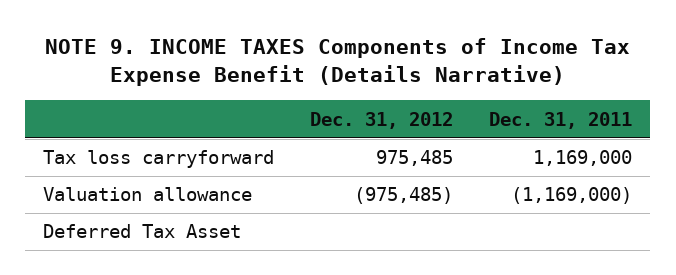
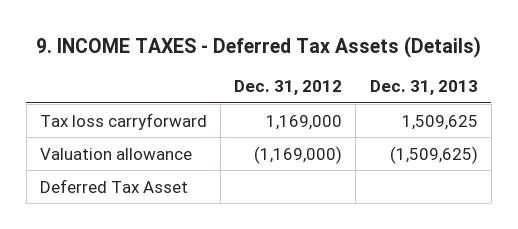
[44,37,630,86] NOTE 9. INCOME TAXES Components of Income Tax Expense Benefit (Details Narrative) -> [35,35,481,58] 9. INCOME TAXES - Deferred Tax Assets (Details)
[489,111,633,129] Dec. 31, 2011 -> none
none -> [369,80,478,96] Dec. 31, 2013
[376,150,454,167] 975,485 -> [266,114,343,130] 1,169,000
[354,187,454,205] (975,485) -> [254,145,343,164] (1,169,000)

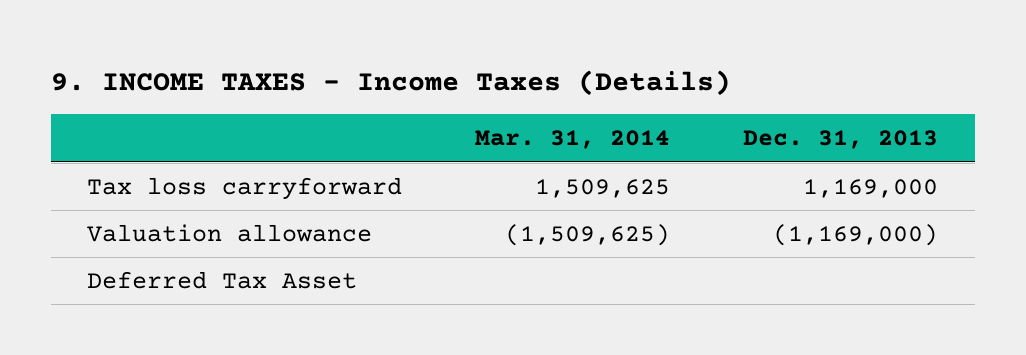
[35,35,481,58] 9. INCOME TAXES - Deferred Tax Assets (Details) -> [50,69,731,96] 9. INCOME TAXES - Income Taxes (Details)
[234,80,343,96] Dec. 31, 2012 -> none
none -> [475,130,671,150] Mar. 31, 2014
[401,114,478,130] 1,509,625 -> [803,178,939,198] 1,169,000
[389,145,478,164] (1,509,625) -> [773,223,939,246] (1,169,000)

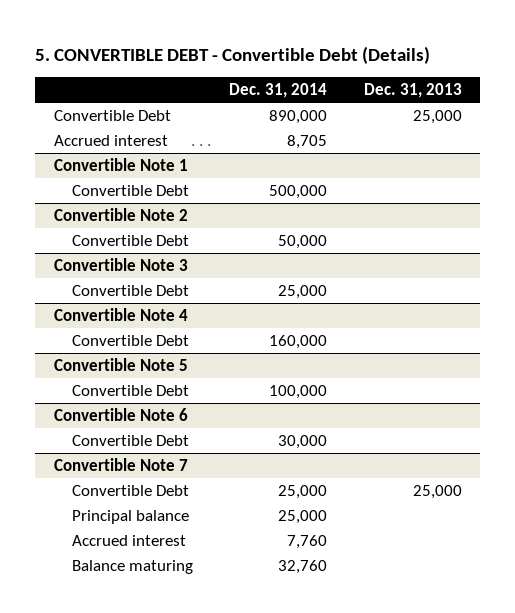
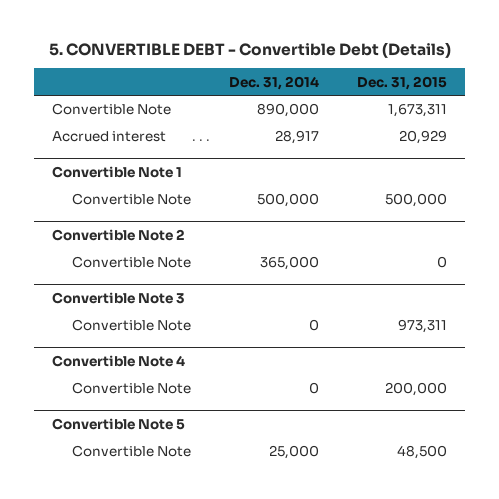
[363,83,462,99] Dec. 31, 2013 -> none
none -> [356,75,447,90] Dec. 31, 2015
[53,109,171,121] Convertible Debt -> [52,103,172,116] Convertible Note
[287,134,328,149] 8,705 -> [274,130,319,145] 28,917
[71,184,189,196] Convertible Debt -> [72,193,192,206] Convertible Note
[71,234,189,246] Convertible Debt -> [72,256,192,269] Convertible Note
[278,234,328,249] 50,000 -> [259,256,319,271] 365,000
[71,284,189,296] Convertible Debt -> [72,319,192,332] Convertible Note
[278,284,328,299] 25,000 -> [308,319,319,332] 0
[71,334,189,346] Convertible Debt -> [72,382,192,395] Convertible Note
[269,334,328,349] 160,000 -> [308,382,319,395] 0
[53,407,188,421] Convertible Note 6 -> none
[71,434,189,446] Convertible Debt -> none
[53,457,188,471] Convertible Note 7 -> none
[71,484,189,496] Convertible Debt -> none
[71,509,189,524] Principal balance -> none
[71,534,186,546] Accrued interest -> none
[71,559,193,574] Balance maturing -> none
[71,384,189,396] Convertible Debt -> [72,445,192,458] Convertible Note
[269,384,328,399] 100,000 -> [268,445,319,460] 25,000

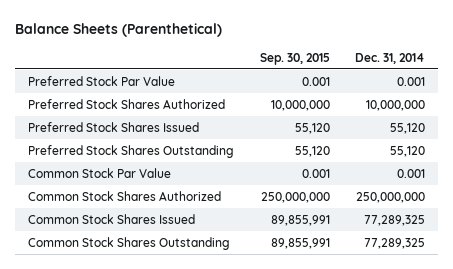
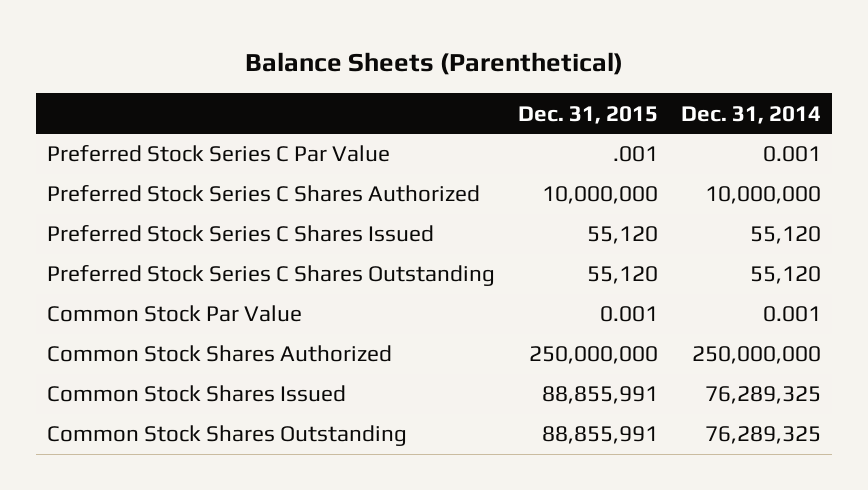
[259,52,330,65] Sep. 30, 2015 -> none
none -> [518,105,659,124] Dec. 31, 2015
[27,75,175,86] Preferred Stock Par Value -> [47,145,391,163] Preferred Stock Series C Par Value
[27,98,225,109] Preferred Stock Shares Authorized -> [47,185,481,203] Preferred Stock Series C Shares Authorized
[27,121,199,132] Preferred Stock Shares Issued -> [47,225,435,243] Preferred Stock Series C Shares Issued
[27,144,234,158] Preferred Stock Shares Outstanding -> [47,265,496,287] Preferred Stock Series C Shares Outstanding
[364,214,426,226] 77,289,325 -> [704,386,821,405] 76,289,325
[364,237,426,249] 77,289,325 -> [704,426,821,445] 76,289,325

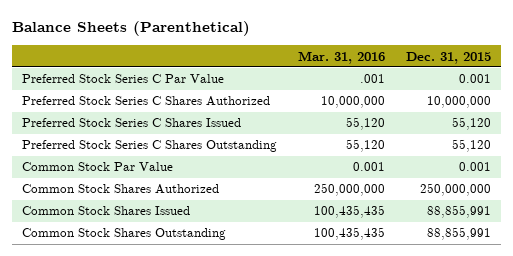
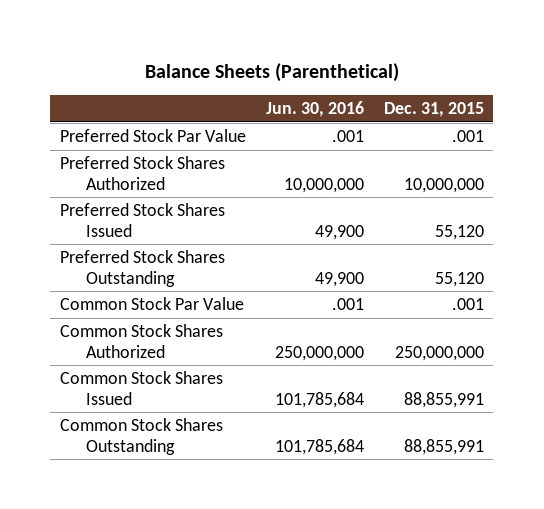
[297,50,385,64] Mar. 31, 2016 -> none
none -> [265,101,364,118] Jun. 30, 2016
[22,74,225,84] Preferred Stock Series C Par Value -> [60,129,247,143] Preferred Stock Par Value
[458,74,491,84] 0.001 -> [451,130,484,143] .001
[22,96,271,107] Preferred Stock Series C Shares Authorized -> [60,156,226,190] Preferred Stock Shares Authorized
[22,118,242,128] Preferred Stock Series C Shares Issued -> [60,203,226,237] Preferred Stock Shares Issued
[22,140,278,153] Preferred Stock Series C Shares Outstanding -> [60,250,226,287] Preferred Stock Shares Outstanding
[458,162,491,172] 0.001 -> [451,298,484,311] .001

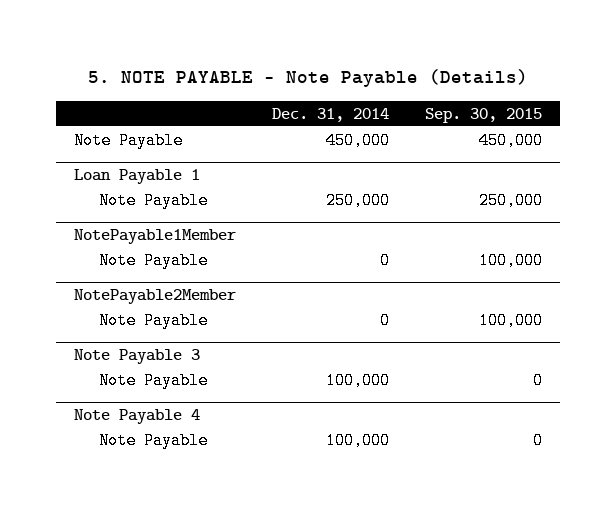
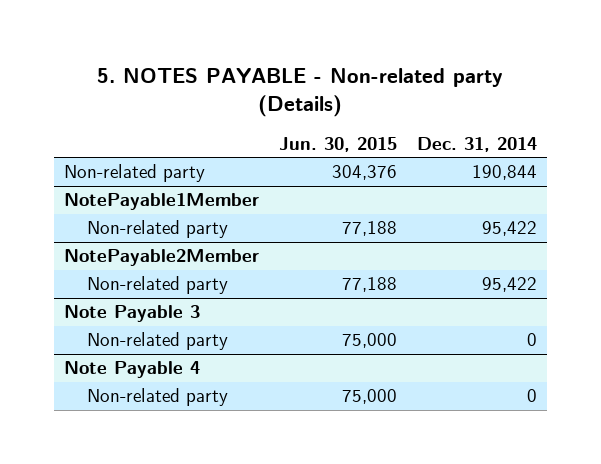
[88,69,529,88] 5. NOTE PAYABLE - Note Payable (Details) -> [97,67,504,118] 5. NOTES PAYABLE - Non-related party (Details)
[425,107,543,123] Sep. 30, 2015 -> none
none -> [278,136,397,152] Jun. 30, 2015
[74,131,184,149] Note Payable -> none
[74,169,201,185] Loan Payable 1 -> none
[98,191,208,209] Note Payable -> none
none -> [64,164,206,183] Non-related party
[98,251,208,269] Note Payable -> none
none -> [87,220,229,239] Non-related party
[98,311,208,329] Note Payable -> none
none -> [87,276,229,295] Non-related party
[98,371,208,389] Note Payable -> none
none -> [87,332,229,351] Non-related party
[98,431,208,449] Note Payable -> none
none -> [87,388,229,407] Non-related party

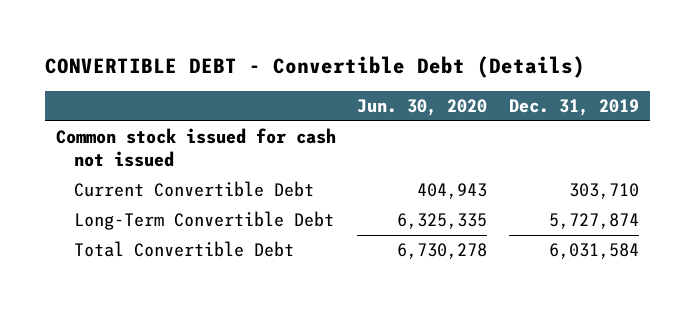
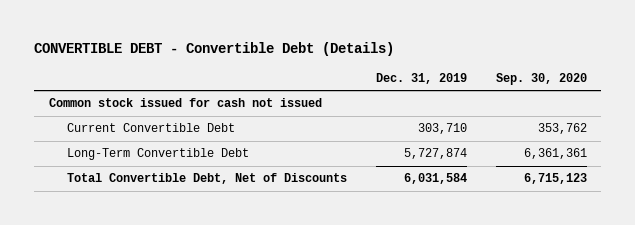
[357,98,488,116] Jun. 30, 2020 -> none
none -> [495,72,587,85] Sep. 30, 2020
[74,241,295,258] Total Convertible Debt -> [67,173,348,185] Total Convertible Debt, Net of Discounts

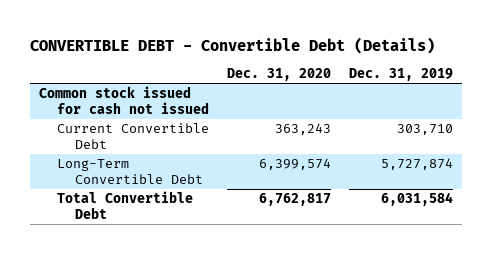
[495,72,587,85] Sep. 30, 2020 -> none
none -> [227,68,332,82] Dec. 31, 2020
[67,173,348,185] Total Convertible Debt, Net of Discounts -> [56,191,193,219] Total Convertible Debt

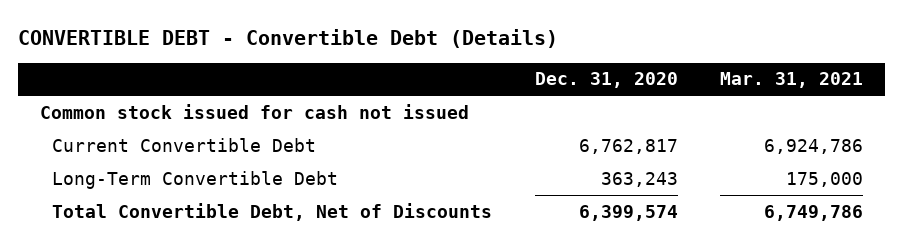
[349,68,454,82] Dec. 31, 2019 -> none
none -> [720,72,864,89] Mar. 31, 2021
[275,123,332,136] 363,243 -> [578,138,678,154] 6,762,817
[259,158,332,171] 6,399,574 -> [600,171,678,187] 363,243
[56,191,193,219] Total Convertible Debt -> [51,202,492,221] Total Convertible Debt, Net of Discounts
[259,193,332,207] 6,762,817 -> [578,204,678,221] 6,399,574

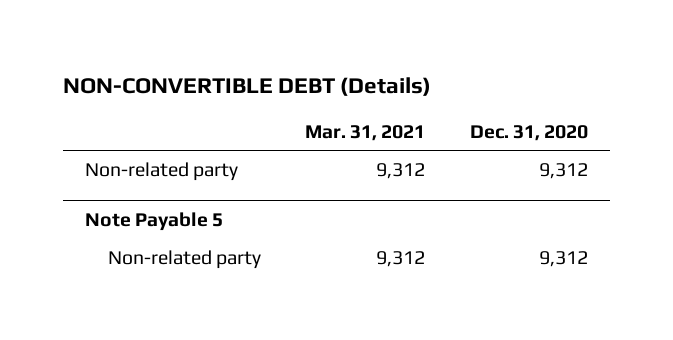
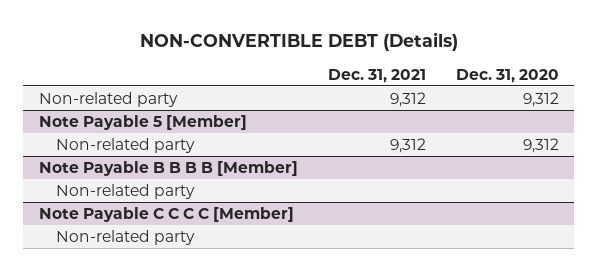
[305,124,426,141] Mar. 31, 2021 -> none
none -> [327,68,426,83] Dec. 31, 2021
[85,211,224,231] Note Payable 5 -> [38,114,247,130] Note Payable 5 [Member]
none -> [38,160,298,176] Note Payable B B B B [Member]
none -> [56,183,196,199] Non-related party
none -> [38,206,294,222] Note Payable C C C C [Member]
none -> [56,229,196,245] Non-related party

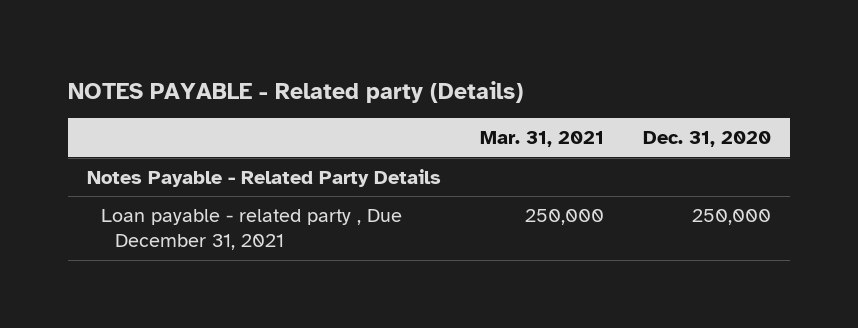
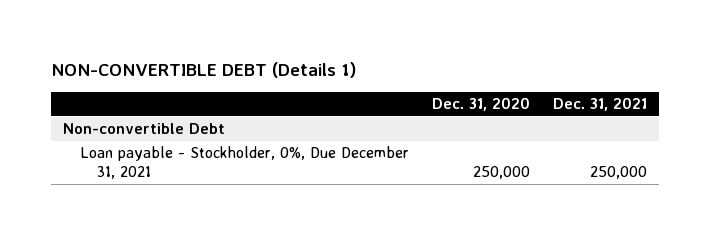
[67,80,523,103] NOTES PAYABLE - Related party (Details) -> [51,61,357,78] NON-CONVERTIBLE DEBT (Details 1)
[480,131,605,148] Mar. 31, 2021 -> none
none -> [553,97,648,112] Dec. 31, 2021
[87,168,442,187] Notes Payable - Related Party Details -> none
none -> [62,123,225,135] Non-convertible Debt
[101,208,403,251] Loan payable - related party , Due December 31, 2021 -> [79,146,409,180] Loan payable - Stockholder, 0%, Due December 31, 2021

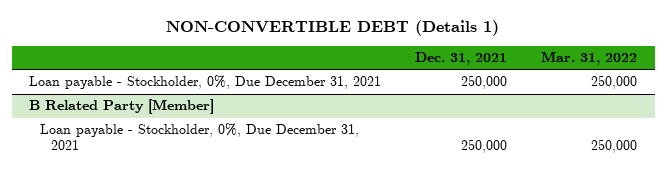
[431,97,530,112] Dec. 31, 2020 -> none
none -> [541,51,638,66] Mar. 31, 2022
[62,123,225,135] Non-convertible Debt -> none
none -> [28,99,214,115] B Related Party [Member]
none -> [40,123,360,150] Loan payable - Stockholder, 0%, Due December 31, 2021

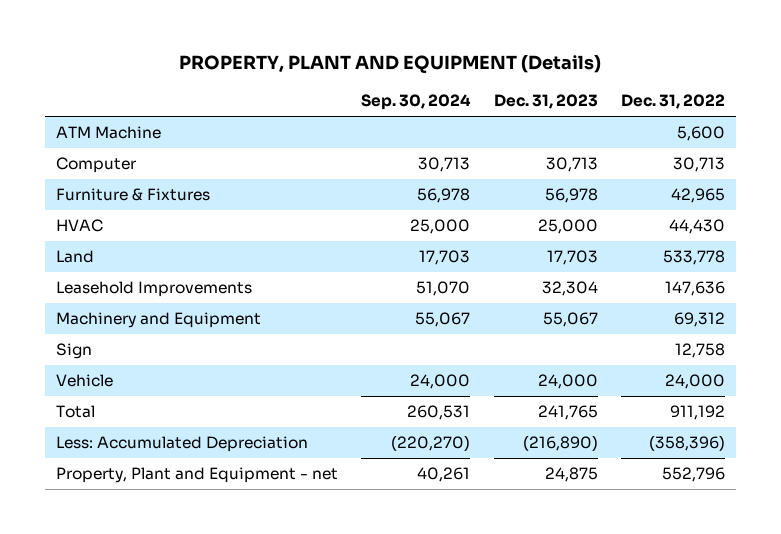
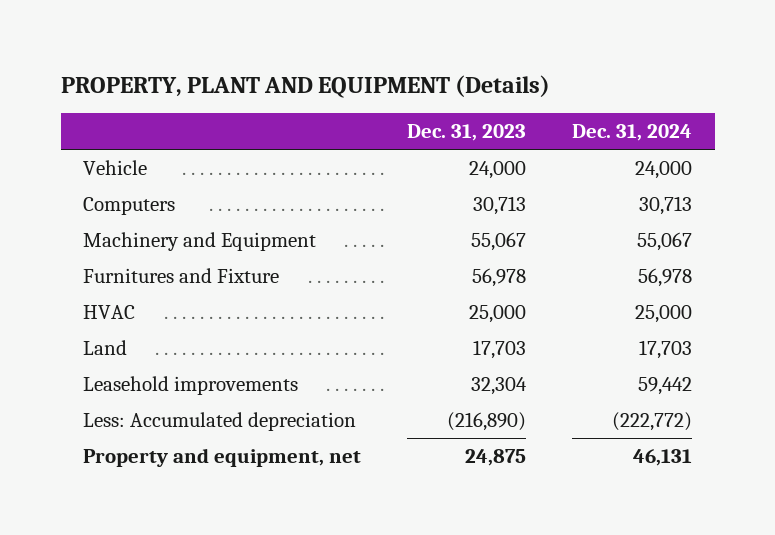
[361,94,472,111] Sep. 30, 2024 -> none
[620,94,725,110] Dec. 31, 2022 -> none
none -> [571,124,692,142] Dec. 31, 2024
[56,126,162,140] ATM Machine -> none
[56,374,114,388] Vehicle -> [83,159,148,175] Vehicle
[56,157,137,174] Computer -> [83,196,176,215] Computers
[56,312,262,329] Machinery and Equipment -> [83,231,317,251] Machinery and Equipment
[56,188,211,202] Furniture & Fixtures -> [83,267,280,283] Furnitures and Fixture
[56,343,93,360] Sign -> none
[56,405,96,419] Total -> none
[56,281,253,298] Leasehold Improvements -> [83,375,299,395] Leasehold improvements
[56,436,309,453] Less: Accumulated Depreciation -> [83,411,357,431] Less: Accumulated depreciation
[56,467,339,484] Property, Plant and Equipment - net -> [83,447,362,467] Property and equipment, net

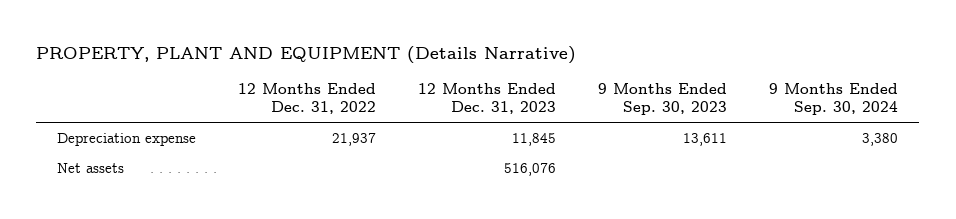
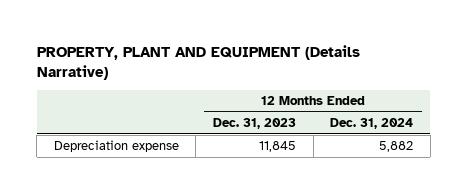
[238,82,377,115] 12 Months Ended Dec. 31, 2022 -> none
[598,82,728,116] 9 Months Ended Sep. 30, 2023 -> none
[769,82,899,116] 9 Months Ended Sep. 30, 2024 -> none
none -> [330,118,414,130] Dec. 31, 2024
[57,163,125,174] Net assets -> none

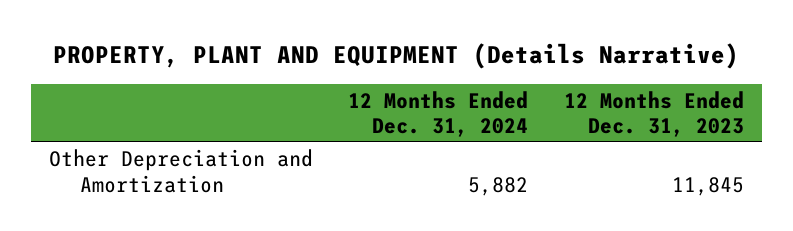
[53,140,179,153] Depreciation expense -> [48,149,313,193] Other Depreciation and Amortization

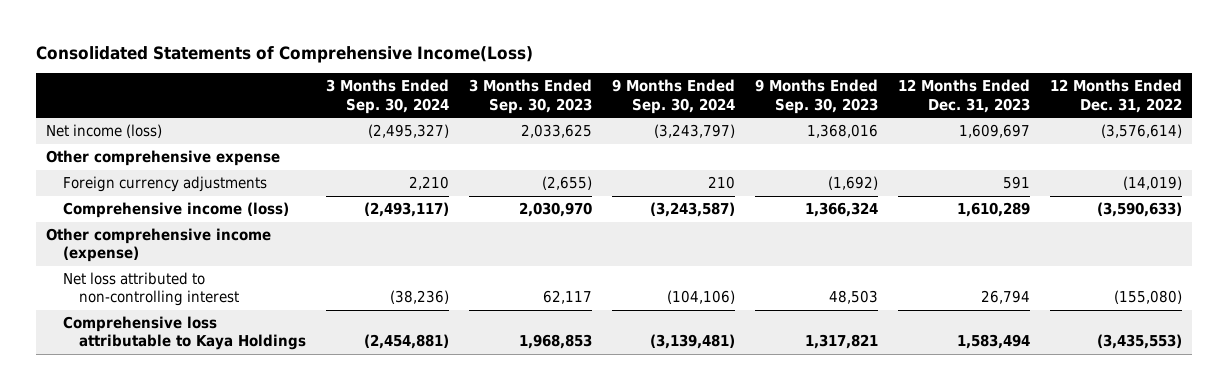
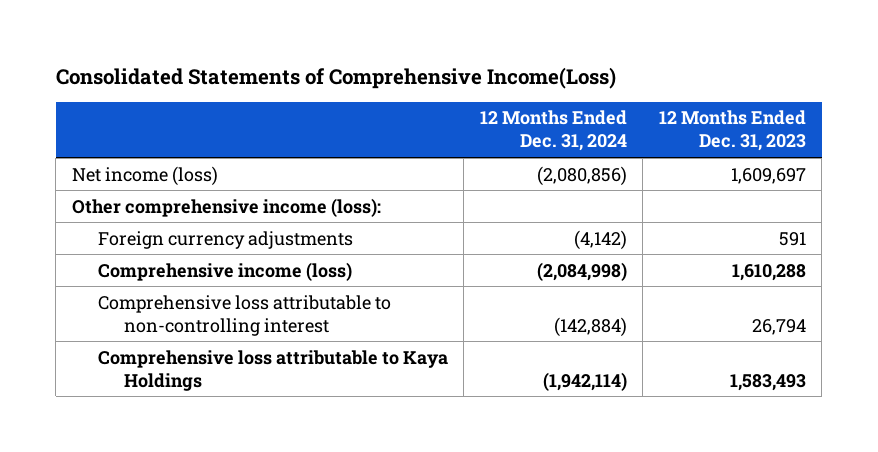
[326,79,450,114] 3 Months Ended Sep. 30, 2024 -> none
[469,79,593,114] 3 Months Ended Sep. 30, 2023 -> none
[611,79,735,114] 9 Months Ended Sep. 30, 2024 -> none
[754,79,878,114] 9 Months Ended Sep. 30, 2023 -> none
[1049,79,1182,113] 12 Months Ended Dec. 31, 2022 -> none
none -> [479,110,627,152] 12 Months Ended Dec. 31, 2024
[46,150,281,167] Other comprehensive expense -> [71,197,381,217] Other comprehensive income (loss):
[46,228,272,263] Other comprehensive income (expense) -> none
[956,202,1030,218] 1,610,289 -> [731,263,806,281] 1,610,288
[62,272,240,307] Net loss attributed to non-controlling interest -> [97,294,391,336] Comprehensive loss attributable to non-controlling interest
[956,334,1030,350] 1,583,494 -> [729,373,806,391] 1,583,493

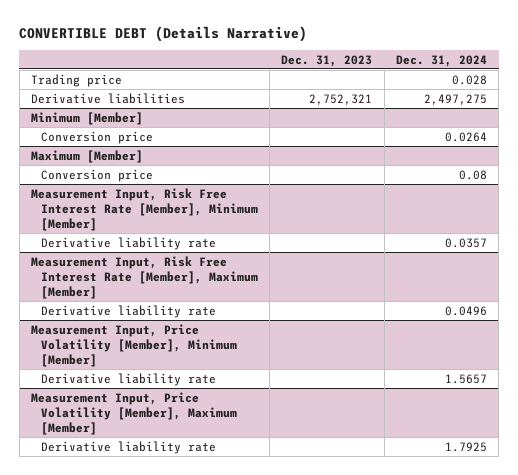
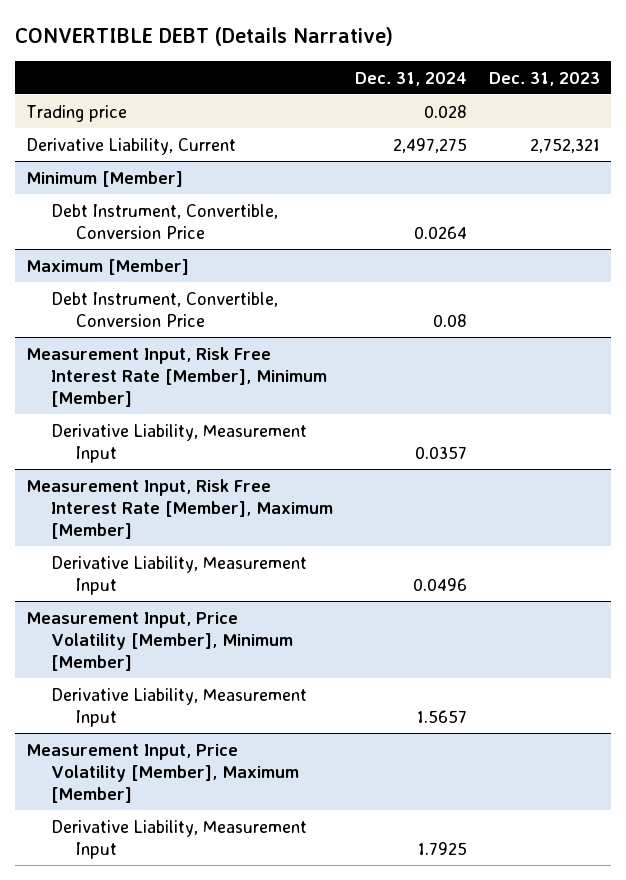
[31,92,186,104] Derivative liabilities -> [25,137,236,155] Derivative Liability, Current
[40,130,153,144] Conversion price -> [51,203,279,239] Debt Instrument, Convertible, Conversion Price
[40,168,153,182] Conversion price -> [51,291,279,327] Debt Instrument, Convertible, Conversion Price
[40,236,216,250] Derivative liability rate -> [51,423,308,463] Derivative Liability, Measurement Input
[40,304,216,318] Derivative liability rate -> [51,555,308,595] Derivative Liability, Measurement Input
[40,372,216,386] Derivative liability rate -> [51,687,308,727] Derivative Liability, Measurement Input
[40,440,216,454] Derivative liability rate -> [51,819,308,859] Derivative Liability, Measurement Input

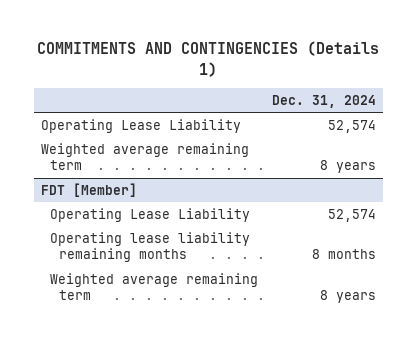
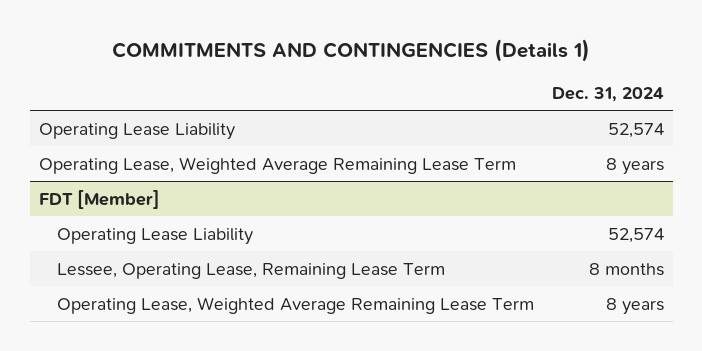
[40,142,249,171] Weighted average remaining term -> [38,156,516,174] Operating Lease, Weighted Average Remaining Lease Term
[50,231,251,263] Operating lease liability remaining months -> [56,262,445,279] Lessee, Operating Lease, Remaining Lease Term
[50,272,259,301] Weighted average remaining term -> [56,296,534,314] Operating Lease, Weighted Average Remaining Lease Term

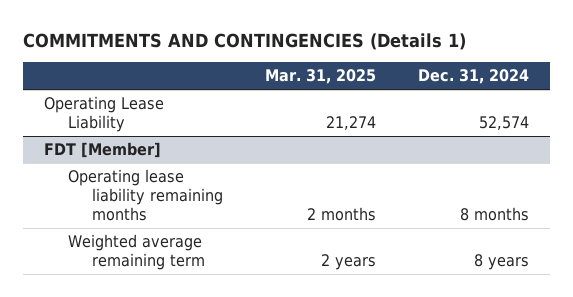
none -> [265,69,377,85] Mar. 31, 2025
[38,156,516,174] Operating Lease, Weighted Average Remaining Lease Term -> none
[56,227,253,245] Operating Lease Liability -> none
[56,262,445,279] Lessee, Operating Lease, Remaining Lease Term -> [68,169,224,221] Operating lease liability remaining months
[56,296,534,314] Operating Lease, Weighted Average Remaining Lease Term -> [68,234,206,271] Weighted average remaining term

